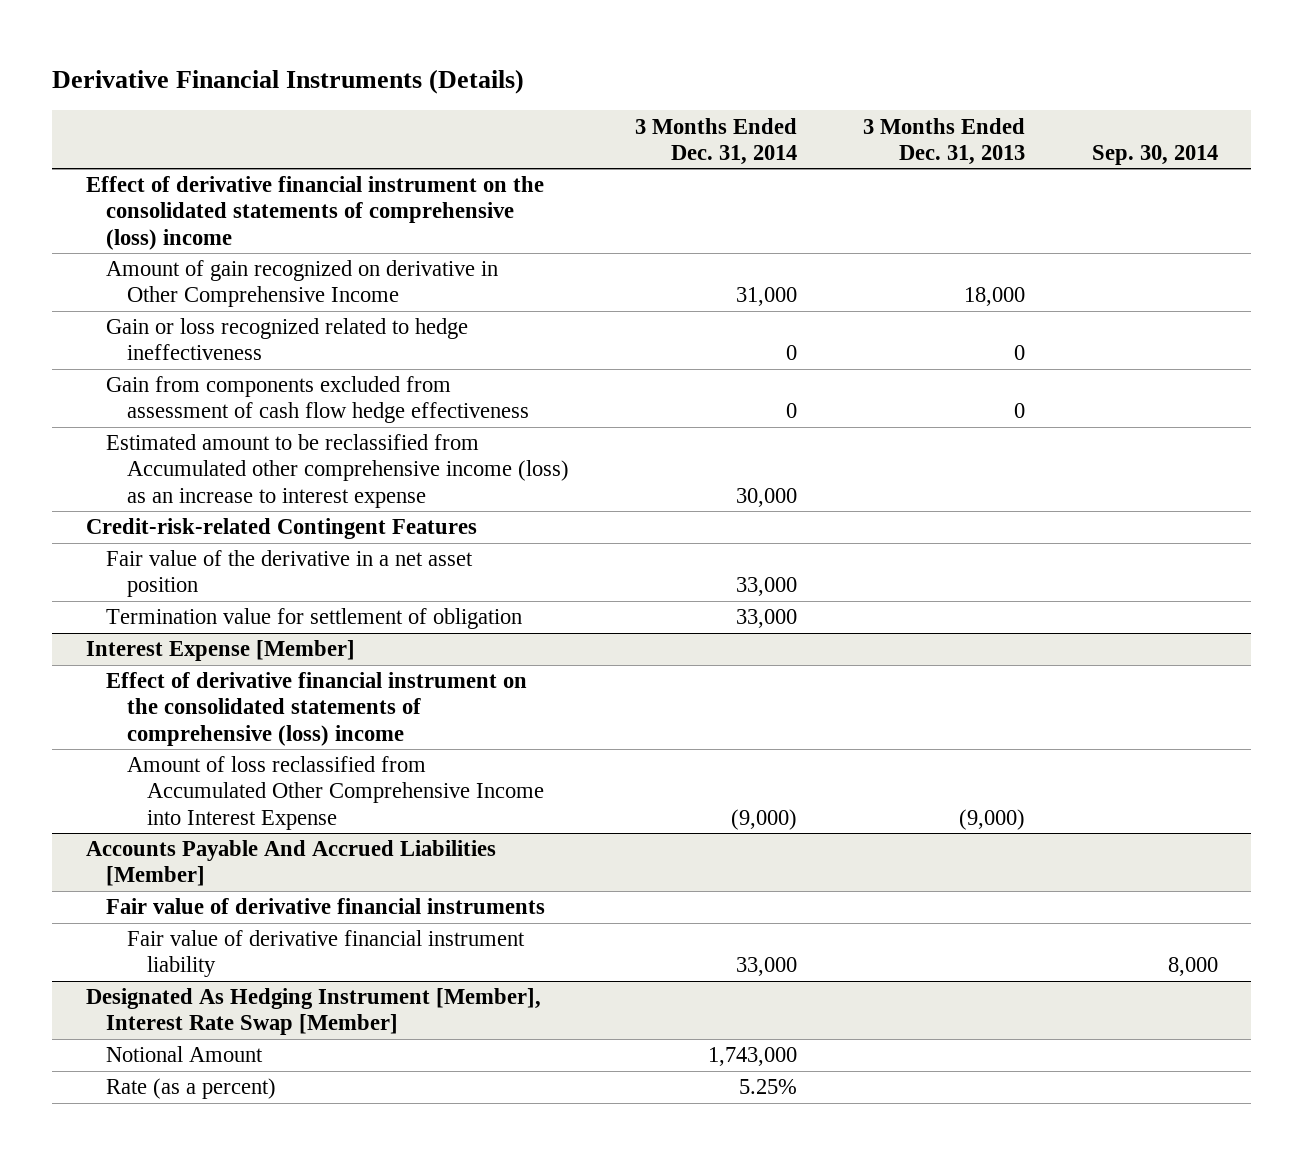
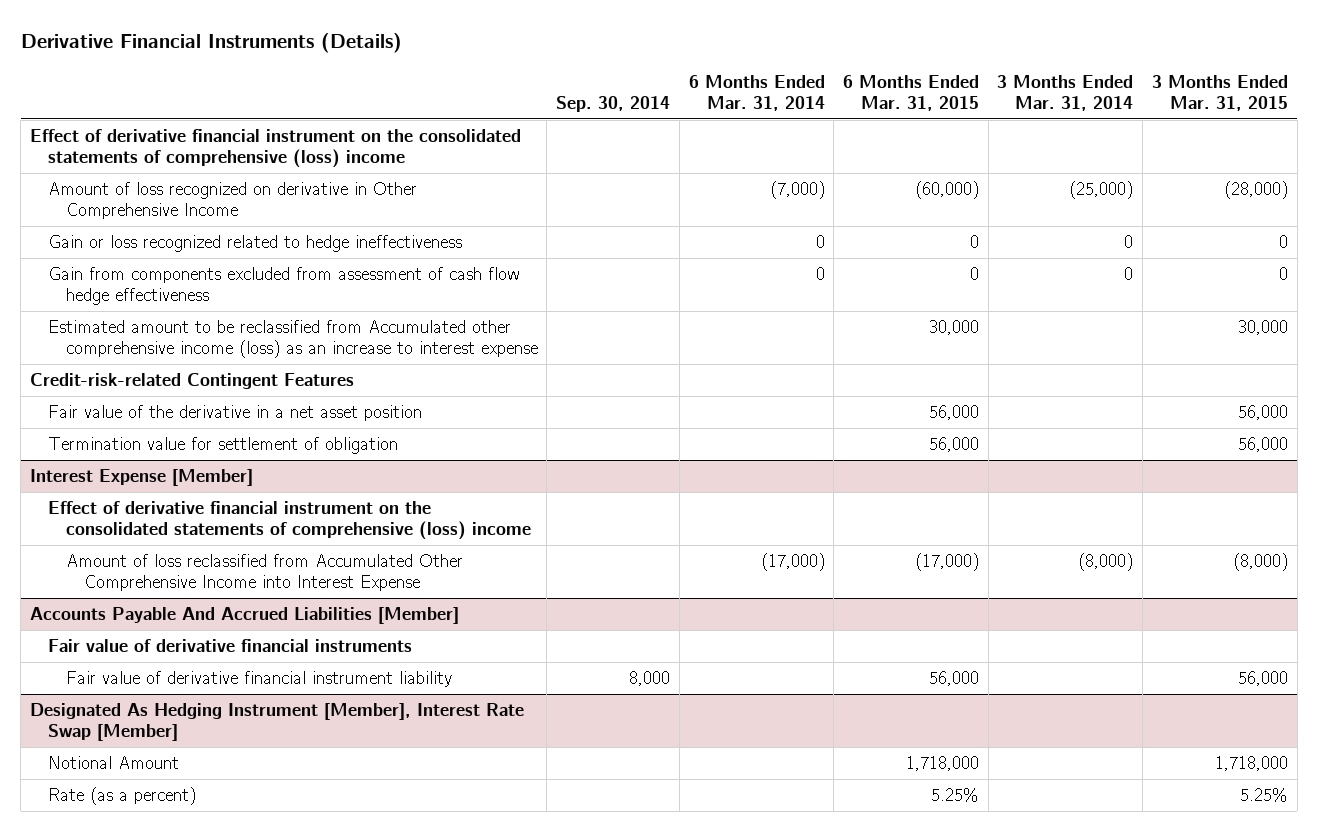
[635,117,798,165] 3 Months Ended Dec. 31, 2014 -> none
[863,117,1026,165] 3 Months Ended Dec. 31, 2013 -> none
none -> [688,74,825,111] 6 Months Ended Mar. 31, 2014
none -> [843,74,980,111] 6 Months Ended Mar. 31, 2015
none -> [997,74,1134,111] 3 Months Ended Mar. 31, 2014
none -> [1151,74,1288,111] 3 Months Ended Mar. 31, 2015
[106,260,499,308] Amount of gain recognized on derivative in Other Comprehensive Income -> [47,182,417,220] Amount of loss recognized on derivative in Other Comprehensive Income

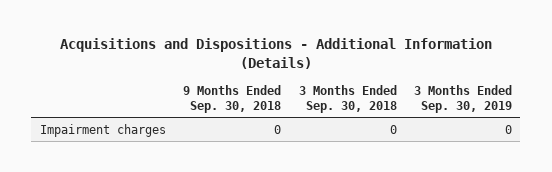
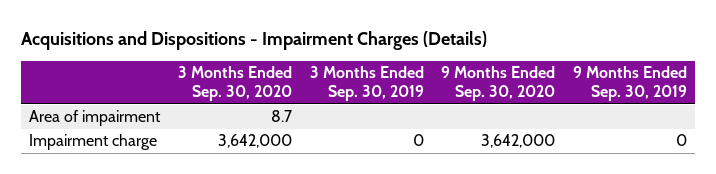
[59,38,492,69] Acquisitions and Dispositions - Additional Information (Details) -> [20,31,487,51] Acquisitions and Dispositions - Impairment Charges (Details)
[183,85,282,113] 9 Months Ended Sep. 30, 2018 -> none
[298,85,397,113] 3 Months Ended Sep. 30, 2018 -> none
none -> [178,66,293,102] 3 Months Ended Sep. 30, 2020
none -> [441,66,556,102] 9 Months Ended Sep. 30, 2020
none -> [572,66,687,102] 9 Months Ended Sep. 30, 2019
none -> [29,110,162,127] Area of impairment
[39,123,166,137] Impairment charges -> [29,134,158,151] Impairment charge

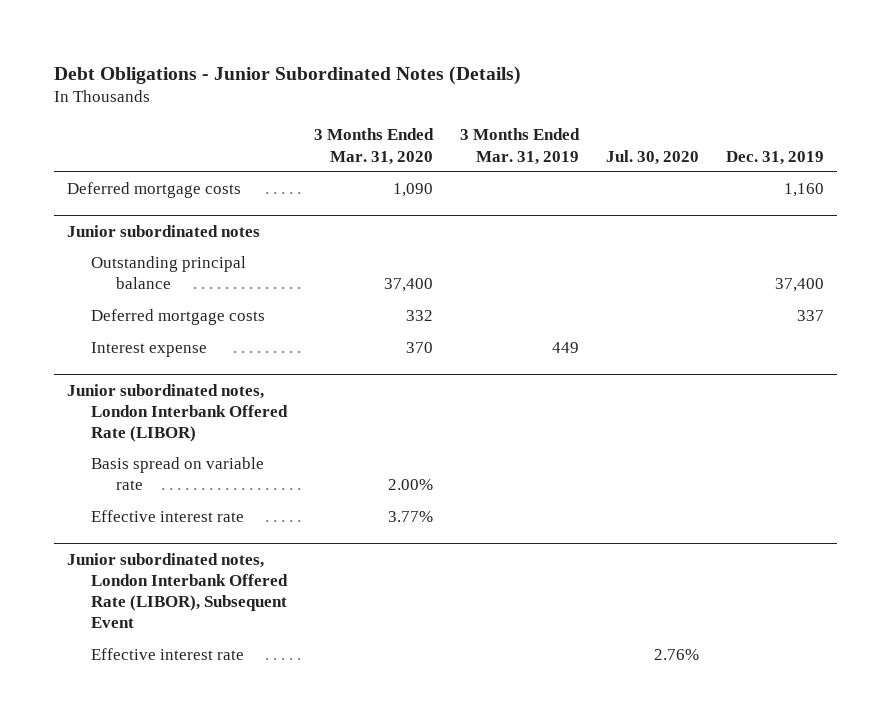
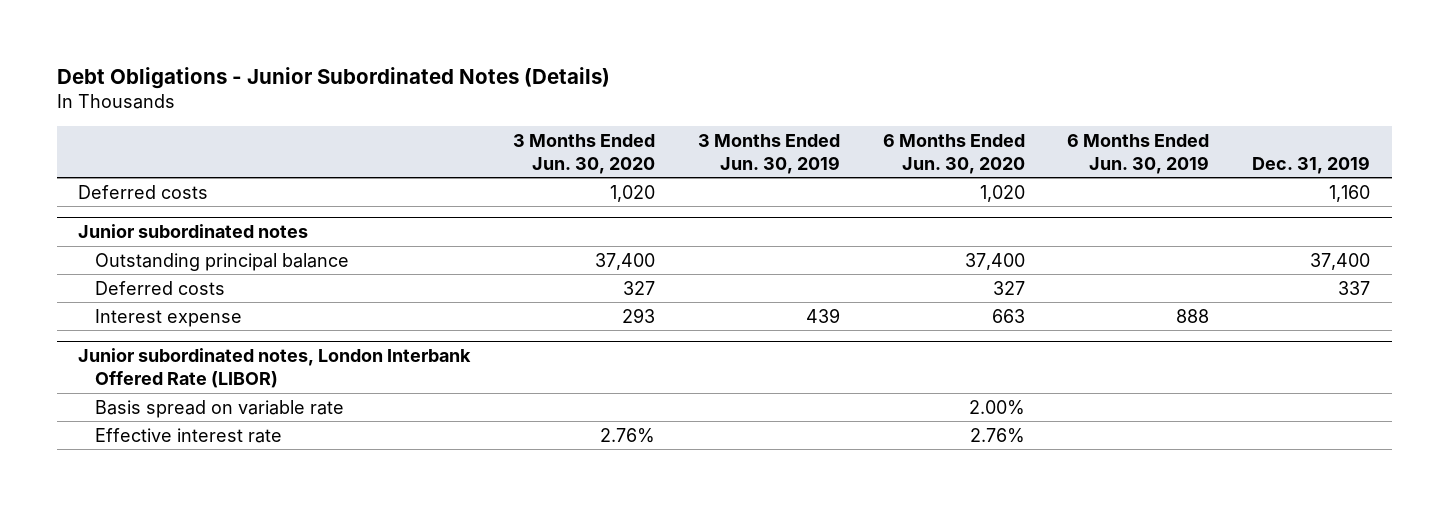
[314,128,435,165] 3 Months Ended Mar. 31, 2020 -> none
[460,128,581,165] 3 Months Ended Mar. 31, 2019 -> none
[606,149,700,165] Jul. 30, 2020 -> none
none -> [513,133,656,174] 3 Months Ended Jun. 30, 2020
none -> [697,133,840,174] 3 Months Ended Jun. 30, 2019
none -> [882,133,1025,174] 6 Months Ended Jun. 30, 2020
none -> [1067,133,1210,174] 6 Months Ended Jun. 30, 2019
[67,182,242,199] Deferred mortgage costs -> [78,184,209,199] Deferred costs
[91,309,266,326] Deferred mortgage costs -> [94,280,225,295] Deferred costs
[67,552,289,629] Junior subordinated notes, London Interbank Offered Rate (LIBOR), Subsequent Event -> none
[91,648,245,661] Effective interest rate -> none

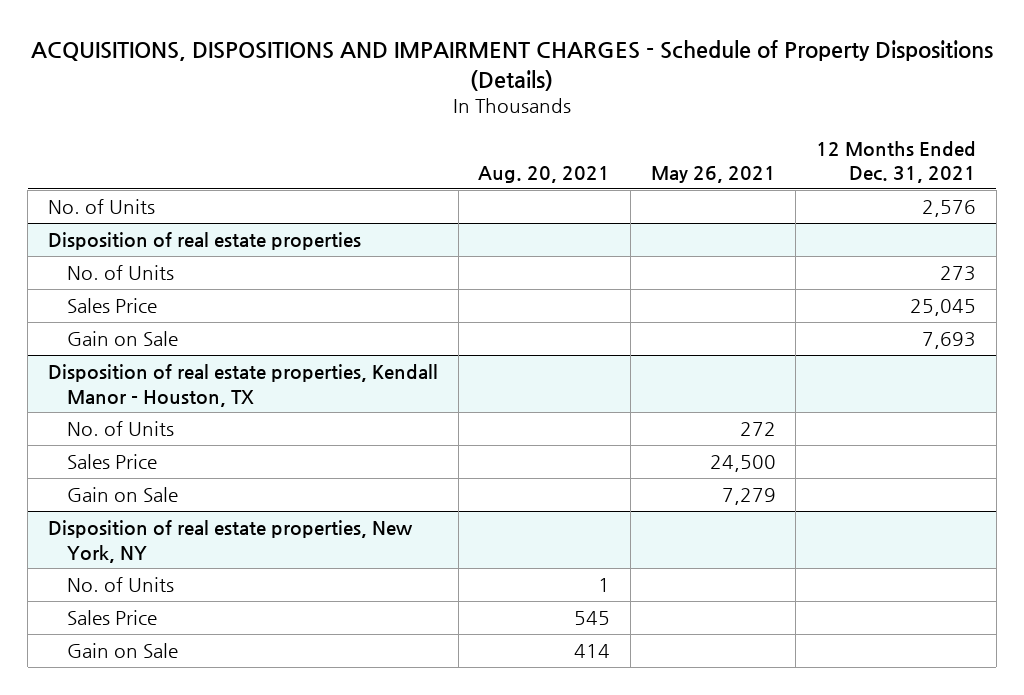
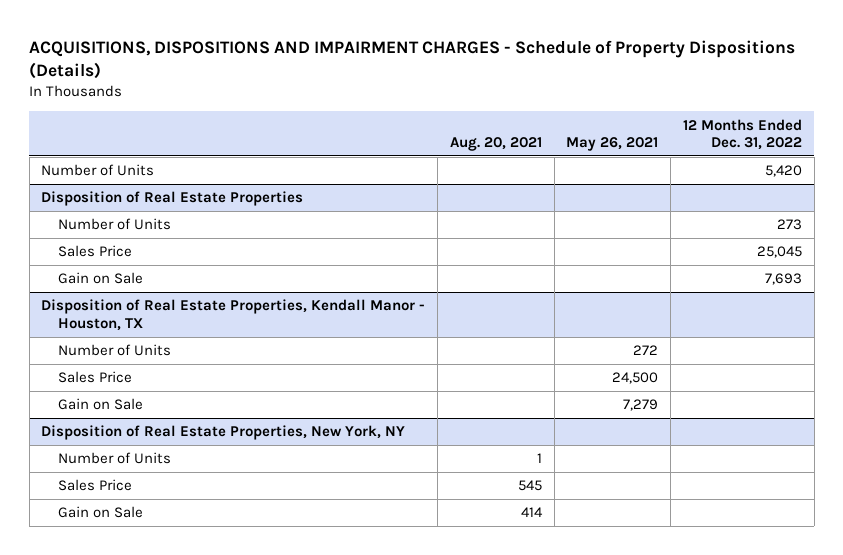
[816,140,977,184] 12 Months Ended Dec. 31, 2021 -> none
none -> [682,118,802,151] 12 Months Ended Dec. 31, 2022
[47,199,155,215] No. of Units -> [41,164,155,177] Number of Units
[47,232,361,251] Disposition of real estate properties -> [41,191,304,207] Disposition of Real Estate Properties
[67,265,175,281] No. of Units -> [58,218,172,231] Number of Units
[47,364,438,407] Disposition of real estate properties, Kendall Manor - Houston, TX -> [41,299,426,331] Disposition of Real Estate Properties, Kendall Manor - Houston, TX
[67,421,175,437] No. of Units -> [58,344,172,357] Number of Units
[47,520,413,563] Disposition of real estate properties, New York, NY -> [41,425,406,441] Disposition of Real Estate Properties, New York, NY
[67,577,175,593] No. of Units -> [58,452,172,465] Number of Units

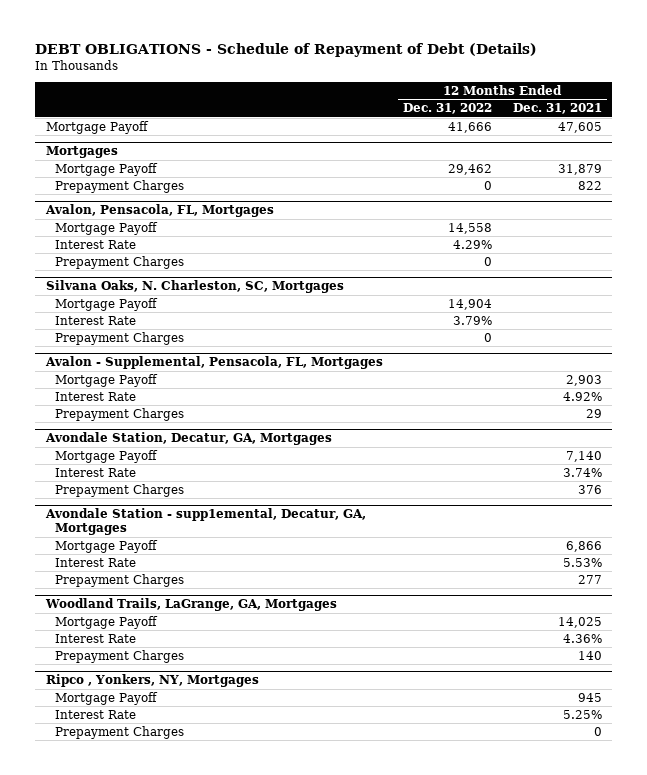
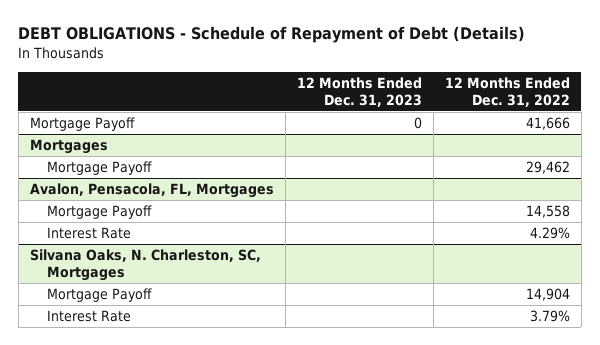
[512,103,602,115] Dec. 31, 2021 -> none
none -> [296,76,422,107] 12 Months Ended Dec. 31, 2023
[54,180,184,194] Prepayment Charges -> none
[54,256,184,270] Prepayment Charges -> none
[54,332,184,346] Prepayment Charges -> none
[44,356,383,370] Avalon - Supplemental, Pensacola, FL, Mortgages -> none
[54,374,158,388] Mortgage Payoff -> none
[54,392,136,402] Interest Rate -> none
[54,408,184,422] Prepayment Charges -> none
[44,432,332,446] Avondale Station, Decatur, GA, Mortgages -> none
[54,450,158,464] Mortgage Payoff -> none
[54,468,136,478] Interest Rate -> none
[54,484,184,498] Prepayment Charges -> none
[44,508,366,536] Avondale Station - supp1emental, Decatur, GA, Mortgages -> none
[54,540,158,554] Mortgage Payoff -> none
[54,558,136,568] Interest Rate -> none
[54,574,184,588] Prepayment Charges -> none
[44,598,337,612] Woodland Trails, LaGrange, GA, Mortgages -> none
[54,616,158,630] Mortgage Payoff -> none
[54,634,136,644] Interest Rate -> none
[54,650,184,664] Prepayment Charges -> none
[45,674,259,688] Ripco , Yonkers, NY, Mortgages -> none
[54,692,158,706] Mortgage Payoff -> none
[54,710,136,720] Interest Rate -> none
[54,726,184,740] Prepayment Charges -> none

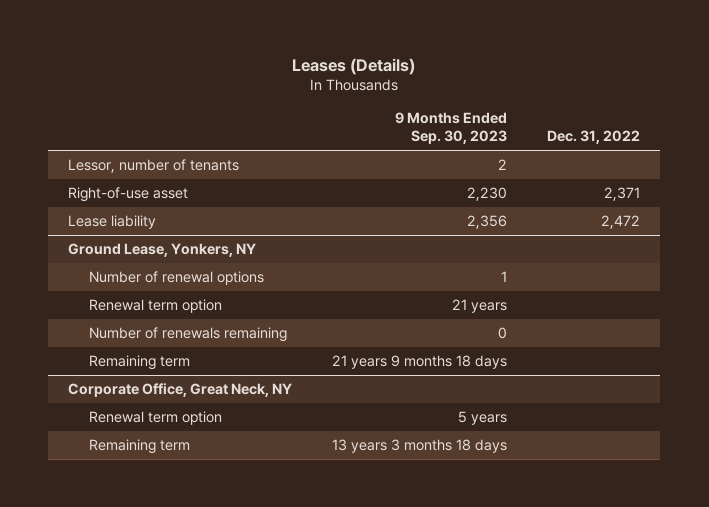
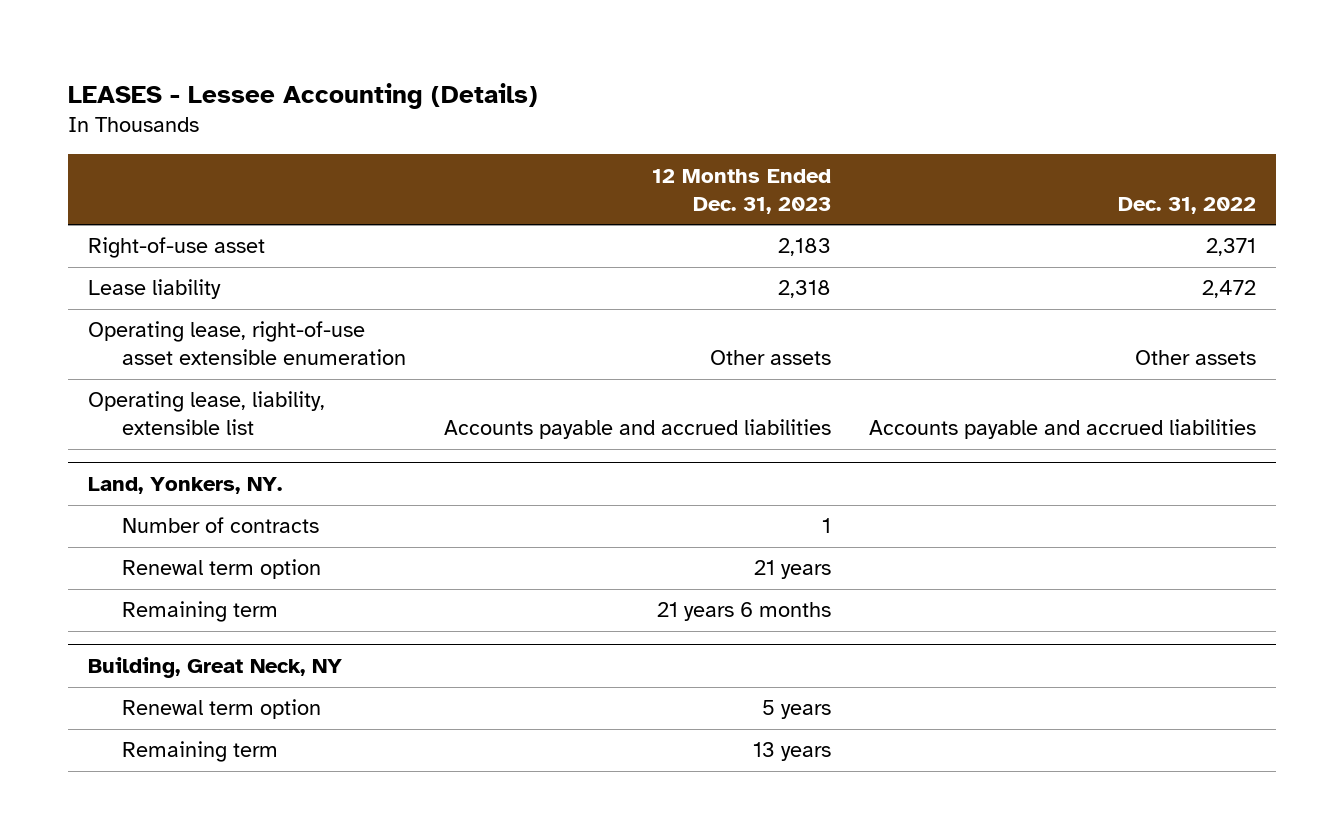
[292,57,416,75] Leases (Details) -> [68,82,539,109] LEASES - Lessee Accounting (Details)
[395,112,508,144] 9 Months Ended Sep. 30, 2023 -> none
none -> [652,168,832,214] 12 Months Ended Dec. 31, 2023
[68,159,240,174] Lessor, number of tenants -> none
[68,243,257,258] Ground Lease, Yonkers, NY -> none
[89,271,265,286] Number of renewal options -> none
[89,299,223,314] Renewal term option -> none
[89,327,288,343] Number of renewals remaining -> none
[89,355,191,371] Remaining term -> none
none -> [87,321,406,366] Operating lease, right-of-use asset extensible enumeration
none -> [87,391,325,436] Operating lease, liability, extensible list
none -> [87,477,282,495] Land, Yonkers, NY.
none -> [121,517,319,534] Number of contracts
none -> [121,559,321,580] Renewal term option
none -> [121,601,278,623] Remaining term
[68,383,293,398] Corporate Office, Great Neck, NY -> [87,657,342,679] Building, Great Neck, NY

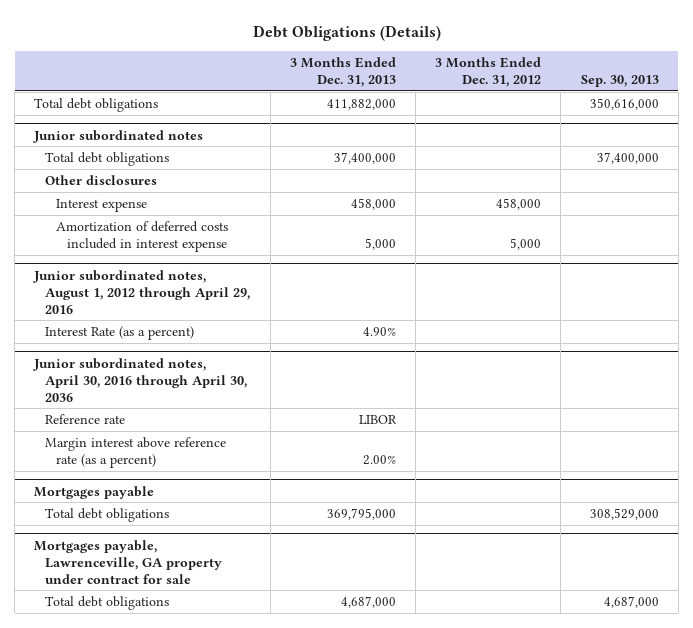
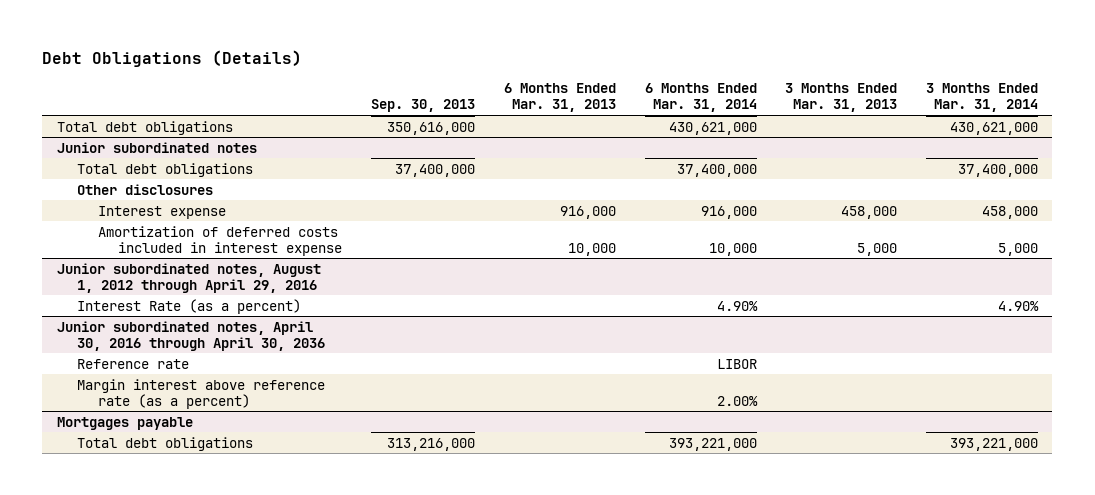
[289,56,396,87] 3 Months Ended Dec. 31, 2013 -> none
[435,56,542,87] 3 Months Ended Dec. 31, 2012 -> none
none -> [503,83,616,113] 6 Months Ended Mar. 31, 2013
none -> [644,83,757,113] 6 Months Ended Mar. 31, 2014
none -> [785,83,898,113] 3 Months Ended Mar. 31, 2013
none -> [925,83,1038,113] 3 Months Ended Mar. 31, 2014
[34,539,223,584] Mortgages payable, Lawrenceville, GA property under contract for sale -> none
[45,596,170,611] Total debt obligations -> none
[589,508,659,521] 308,529,000 -> [387,437,476,451] 313,216,000

